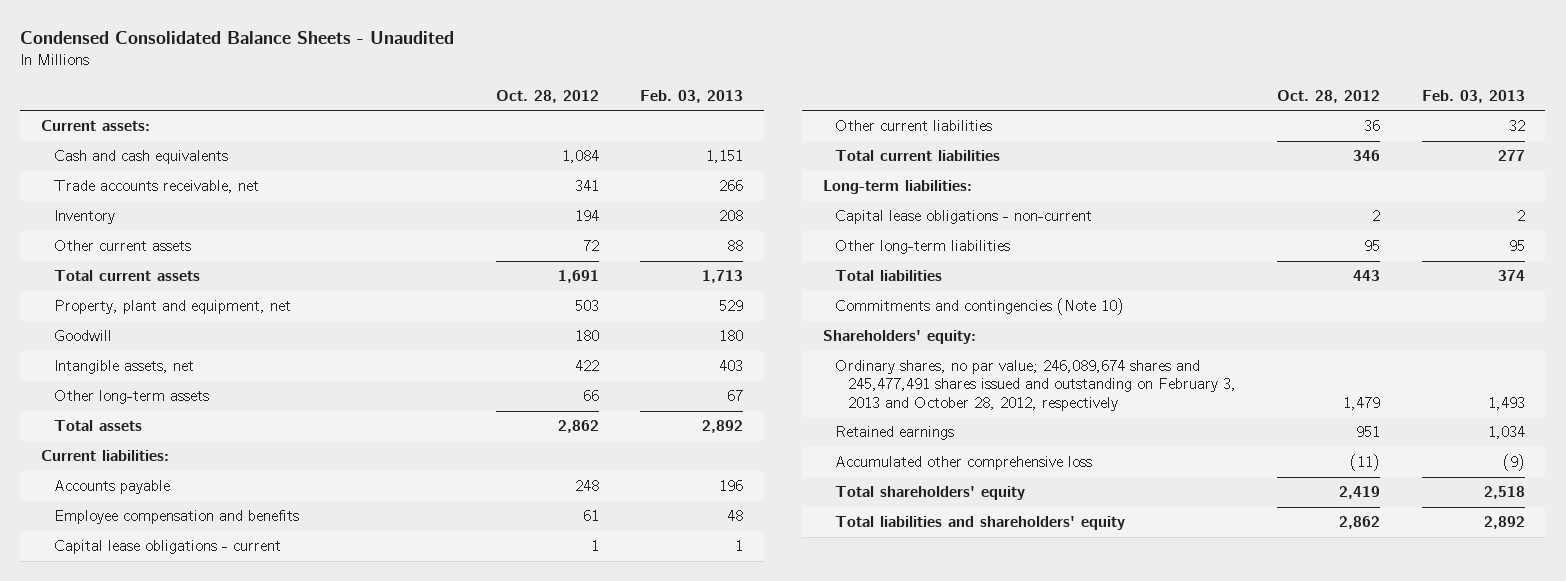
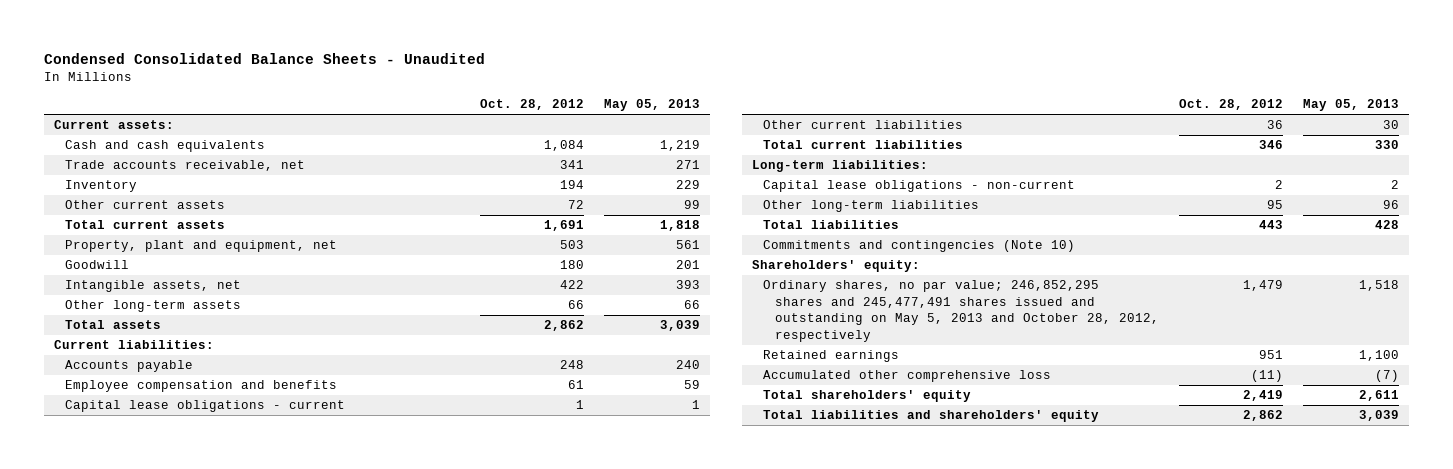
[640,89,744,103] Feb. 03, 2013 -> none
none -> [604,99,701,112] May 05, 2013
[835,360,1237,411] Ordinary shares, no par value; 246,089,674 shares and 245,477,491 shares issued and outstanding on February 3, 2013 and October 28, 2012, respectively -> [763,280,1159,342] Ordinary shares, no par value; 246,852,295 shares and 245,477,491 shares issued and outstanding on May 5, 2013 and October 28, 2012, respectively

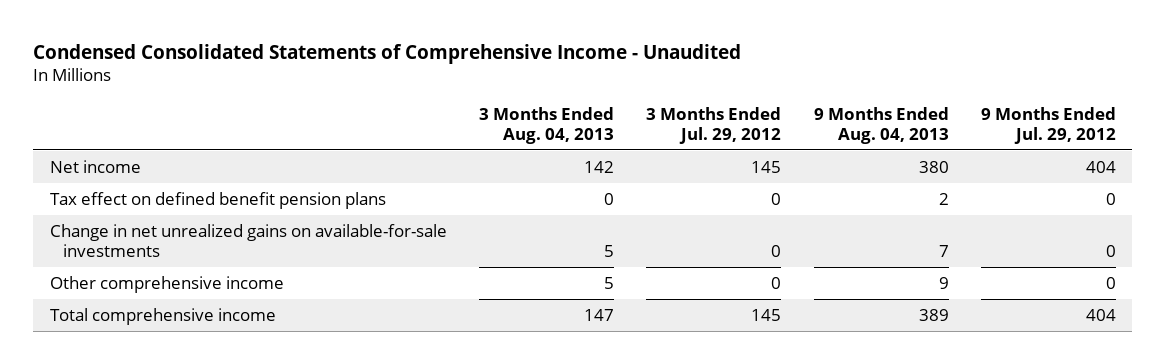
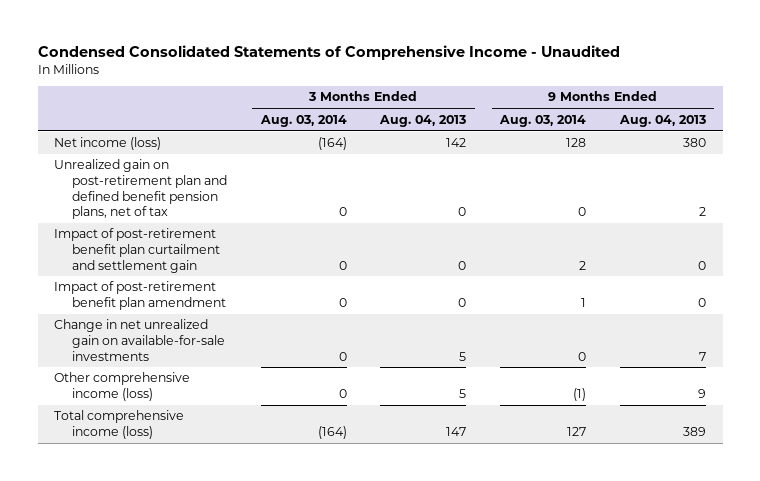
[646,106,782,144] 3 Months Ended Jul. 29, 2012 -> none
[981,106,1117,144] 9 Months Ended Jul. 29, 2012 -> none
none -> [259,114,347,127] Aug. 03, 2014
none -> [499,114,587,127] Aug. 03, 2014
[49,160,141,174] Net income -> [54,137,162,151] Net income (loss)
[49,192,386,210] Tax effect on defined benefit pension plans -> [54,159,227,220] Unrealized gain on post-retirement plan and defined benefit pension plans, net of tax
none -> [54,228,220,273] Impact of post-retirement benefit plan curtailment and settlement gain
none -> [54,281,226,311] Impact of post-retirement benefit plan amendment
[49,224,447,257] Change in net unrealized gains on available-for-sale investments -> [54,319,225,361] Change in net unrealized gain on available-for-sale investments
[49,276,284,294] Other comprehensive income -> [54,372,191,402] Other comprehensive income (loss)
[49,308,276,326] Total comprehensive income -> [54,410,185,440] Total comprehensive income (loss)

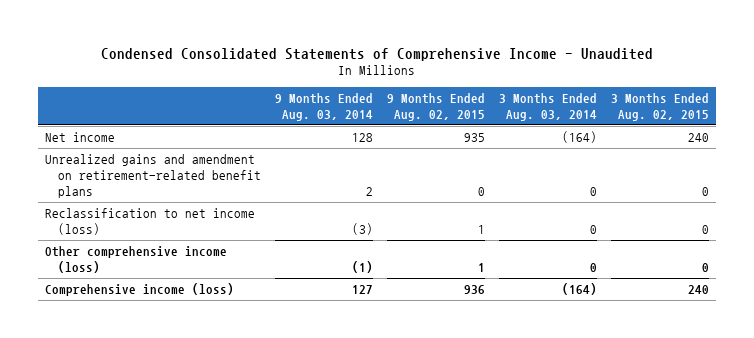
[379,114,467,127] Aug. 04, 2013 -> none
[618,114,706,127] Aug. 04, 2013 -> none
none -> [387,92,486,121] 9 Months Ended Aug. 02, 2015
none -> [611,92,710,121] 3 Months Ended Aug. 02, 2015
[54,159,227,220] Unrealized gain on post-retirement plan and defined benefit pension plans, net of tax -> none
[54,228,220,273] Impact of post-retirement benefit plan curtailment and settlement gain -> none
[54,319,225,361] Change in net unrealized gain on available-for-sale investments -> none
[54,137,162,151] Net income (loss) -> [45,131,116,142] Net income
[54,281,226,311] Impact of post-retirement benefit plan amendment -> [45,153,262,198] Unrealized gains and amendment on retirement-related benefit plans
[581,298,587,308] 1 -> [366,186,374,196] 2
none -> [45,207,256,235] Reclassification to net income (loss)
[54,410,185,440] Total comprehensive income (loss) -> [45,282,235,296] Comprehensive income (loss)

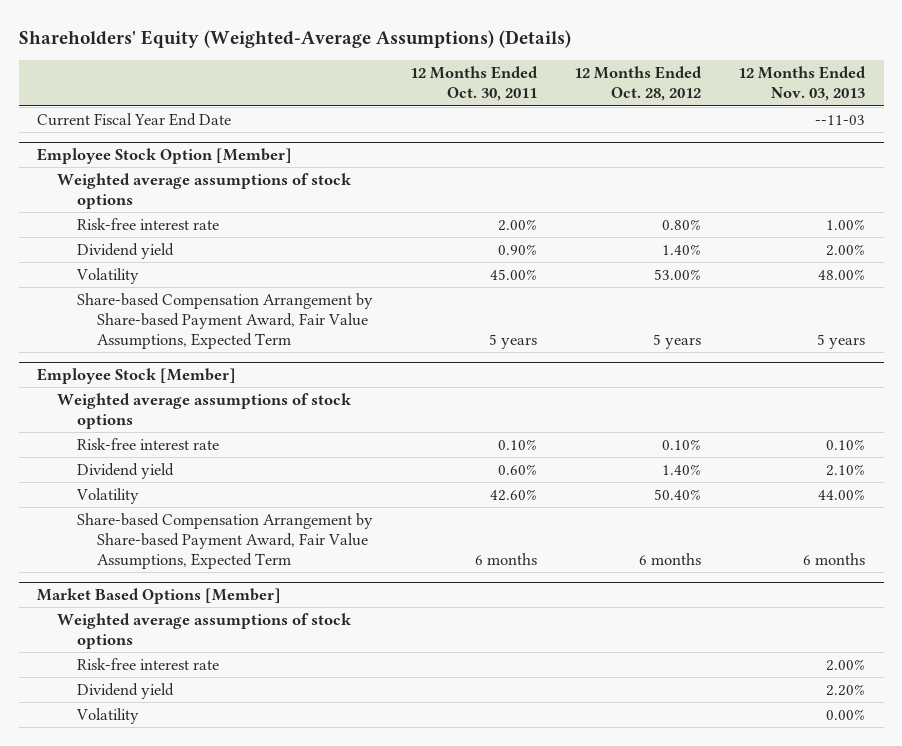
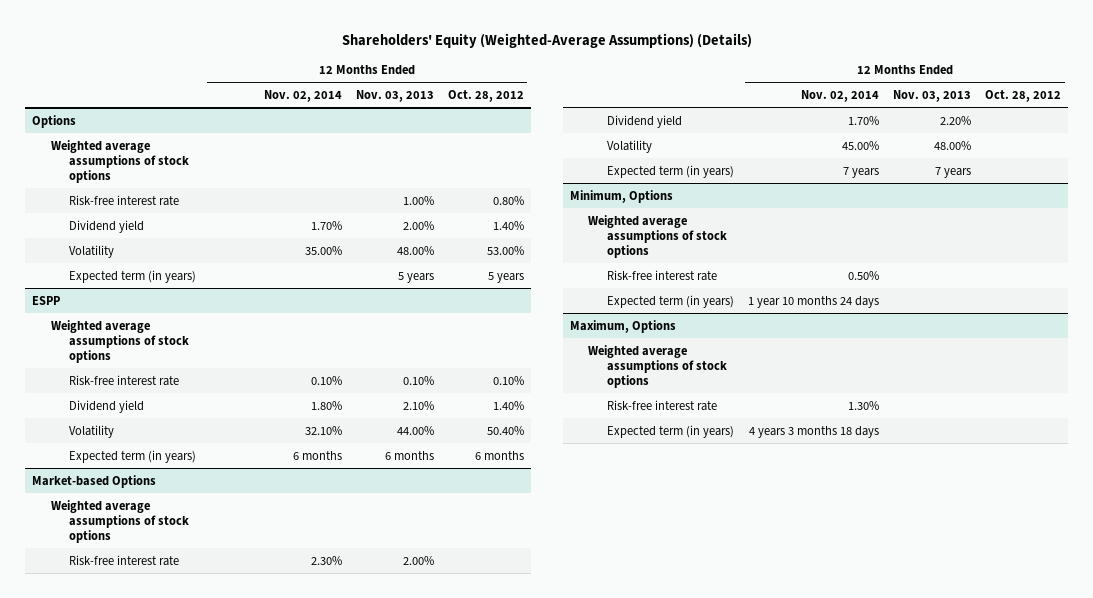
[409,66,538,102] 12 Months Ended Oct. 30, 2011 -> none
none -> [263,89,342,102] Nov. 02, 2014
[37,112,232,126] Current Fiscal Year End Date -> none
[37,147,293,164] Employee Stock Option [Member] -> none
none -> [31,114,76,128] Options
[37,367,237,384] Employee Stock [Member] -> none
[76,292,373,350] Share-based Compensation Arrangement by Share-based Payment Award, Fair Value Assumptions, Expected Term -> [69,269,197,283] Expected term (in years)
none -> [31,295,60,305] ESPP
[76,512,373,570] Share-based Compensation Arrangement by Share-based Payment Award, Fair Value Assumptions, Expected Term -> [69,449,197,463] Expected term (in years)
[37,587,282,604] Market Based Options [Member] -> [31,474,156,488] Market-based Options
[826,708,866,720] 0.00% -> [934,140,972,150] 48.00%
none -> [607,164,735,178] Expected term (in years)
none -> [569,189,673,203] Minimum, Options
none -> [588,214,728,259] Weighted average assumptions of stock options
none -> [607,269,718,281] Risk-free interest rate
none -> [607,294,735,308] Expected term (in years)
none -> [569,319,676,333] Maximum, Options
none -> [588,344,728,389] Weighted average assumptions of stock options
none -> [607,399,718,411] Risk-free interest rate
none -> [607,424,735,438] Expected term (in years)

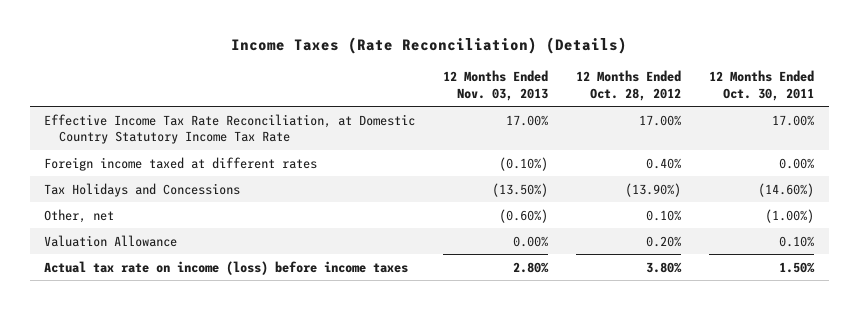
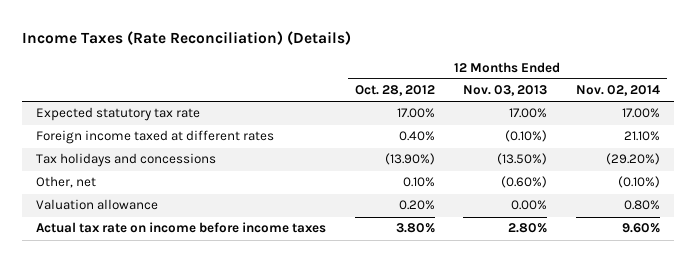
[709,70,815,101] 12 Months Ended Oct. 30, 2011 -> none
none -> [575,85,660,97] Nov. 02, 2014
[43,113,415,145] Effective Income Tax Rate Reconciliation, at Domestic Country Statutory Income Tax Rate -> [36,107,201,122] Expected statutory tax rate
[43,182,240,197] Tax Holidays and Concessions -> [36,153,217,168] Tax holidays and concessions
[43,234,177,247] Valuation Allowance -> [36,199,159,211] Valuation allowance
[43,260,408,275] Actual tax rate on income (loss) before income taxes -> [36,222,327,234] Actual tax rate on income before income taxes

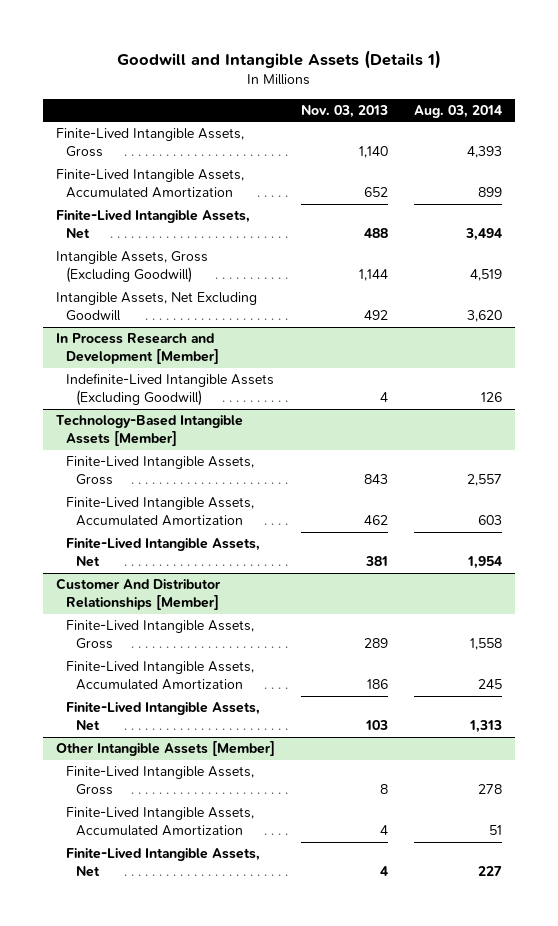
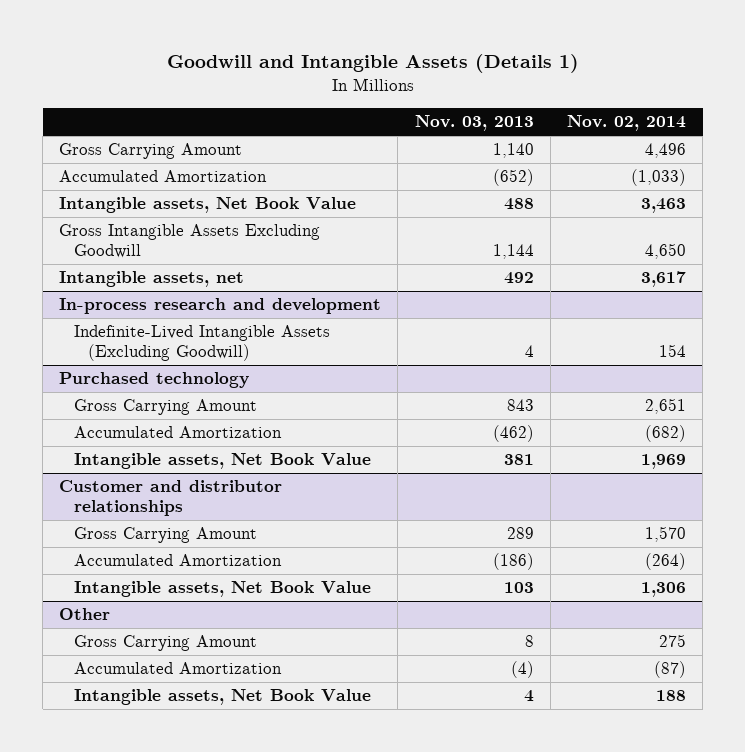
[414,104,503,118] Aug. 03, 2014 -> none
none -> [566,115,686,132] Nov. 02, 2014
[56,128,245,158] Finite-Lived Intangible Assets, Gross -> [59,143,243,160] Gross Carrying Amount
[56,169,245,199] Finite-Lived Intangible Assets, Accumulated Amortization -> [59,170,268,183] Accumulated Amortization
[364,187,389,198] 652 -> [492,169,534,187] (652)
[56,210,251,240] Finite-Lived Intangible Assets, Net -> [59,197,357,214] Intangible assets, Net Book Value
[56,251,209,284] Intangible Assets, Gross (Excluding Goodwill) -> [59,224,321,259] Gross Intangible Assets Excluding Goodwill
[56,292,258,322] Intangible Assets, Net Excluding Goodwill -> [59,271,245,288] Intangible assets, net
[56,333,220,365] In Process Research and Development [Member] -> [59,298,382,315] In-process research and development
[56,415,244,447] Technology-Based Intangible Assets [Member] -> none
[56,741,276,757] Other Intangible Assets [Member] -> none
none -> [59,372,250,389] Purchased technology
[66,456,255,486] Finite-Lived Intangible Assets, Gross -> [73,399,257,416] Gross Carrying Amount
[66,497,255,527] Finite-Lived Intangible Assets, Accumulated Amortization -> [73,426,282,439] Accumulated Amortization
[364,515,389,526] 462 -> [492,425,534,443] (462)
[66,538,261,568] Finite-Lived Intangible Assets, Net -> [73,453,371,470] Intangible assets, Net Book Value
[56,578,222,611] Customer And Distributor Relationships [Member] -> [59,480,283,517] Customer and distributor relationships
[66,620,255,650] Finite-Lived Intangible Assets, Gross -> [73,527,257,544] Gross Carrying Amount
[66,661,255,691] Finite-Lived Intangible Assets, Accumulated Amortization -> [73,554,282,567] Accumulated Amortization
[367,679,389,690] 186 -> [492,553,534,571] (186)
[66,702,261,732] Finite-Lived Intangible Assets, Net -> [73,581,371,598] Intangible assets, Net Book Value
none -> [59,608,111,621] Other
[66,766,255,796] Finite-Lived Intangible Assets, Gross -> [73,635,257,652] Gross Carrying Amount
[66,807,255,837] Finite-Lived Intangible Assets, Accumulated Amortization -> [73,662,282,675] Accumulated Amortization
[380,825,389,836] 4 -> [510,661,534,679] (4)
[66,848,261,878] Finite-Lived Intangible Assets, Net -> [73,689,371,706] Intangible assets, Net Book Value

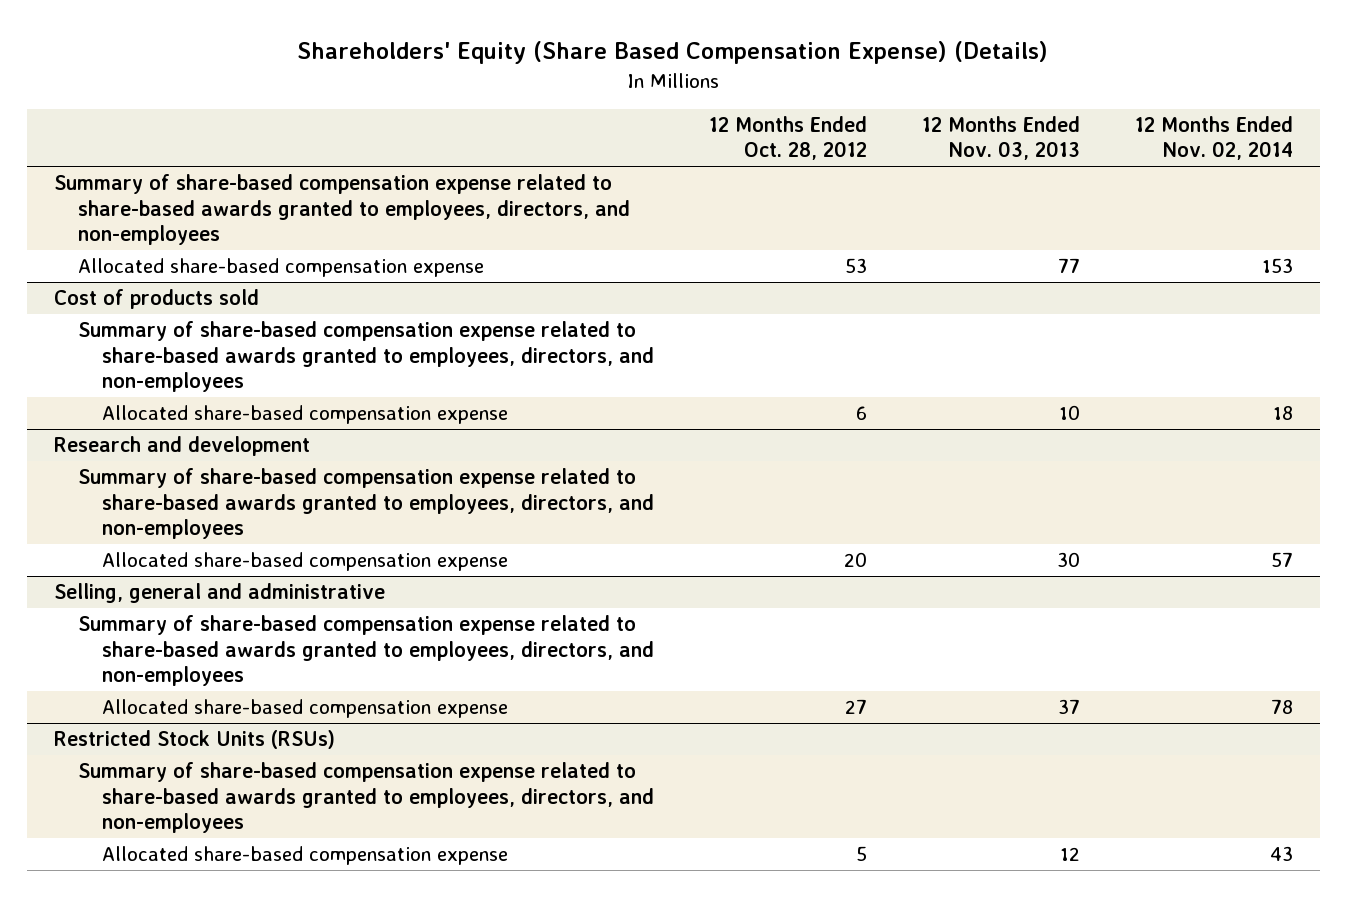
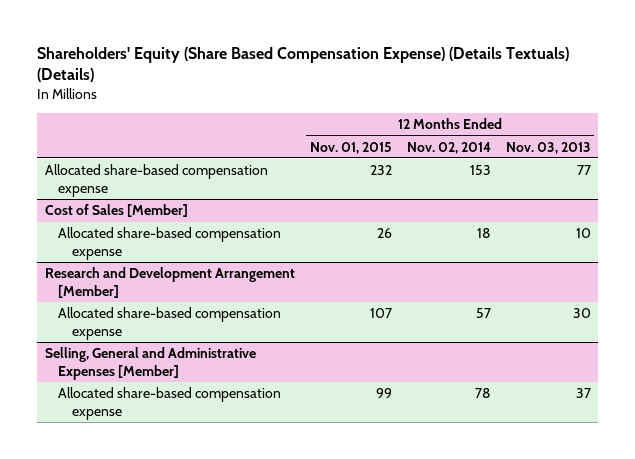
[297,41,1049,65] Shareholders' Equity (Share Based Compensation Expense) (Details) -> [37,46,570,83] Shareholders' Equity (Share Based Compensation Expense) (Details Textuals) (Details)
[708,115,867,161] 12 Months Ended Oct. 28, 2012 -> none
none -> [309,141,392,154] Nov. 01, 2015
[54,174,630,246] Summary of share-based compensation expense related to share-based awards granted to employees, directors, and non-employees -> none
[77,321,654,393] Summary of share-based compensation expense related to share-based awards granted to employees, directors, and non-employees -> none
[54,289,260,310] Cost of products sold -> [44,204,188,218] Cost of Sales [Member]
[77,468,654,540] Summary of share-based compensation expense related to share-based awards granted to employees, directors, and non-employees -> none
[54,436,311,457] Research and development -> [44,267,295,298] Research and Development Arrangement [Member]
[77,615,654,687] Summary of share-based compensation expense related to share-based awards granted to employees, directors, and non-employees -> none
[54,583,386,604] Selling, general and administrative -> [44,347,256,380] Selling, General and Administrative Expenses [Member]
[54,730,336,750] Restricted Stock Units (RSUs) -> none
[77,762,654,834] Summary of share-based compensation expense related to share-based awards granted to employees, directors, and non-employees -> none
[101,846,508,866] Allocated share-based compensation expense -> none

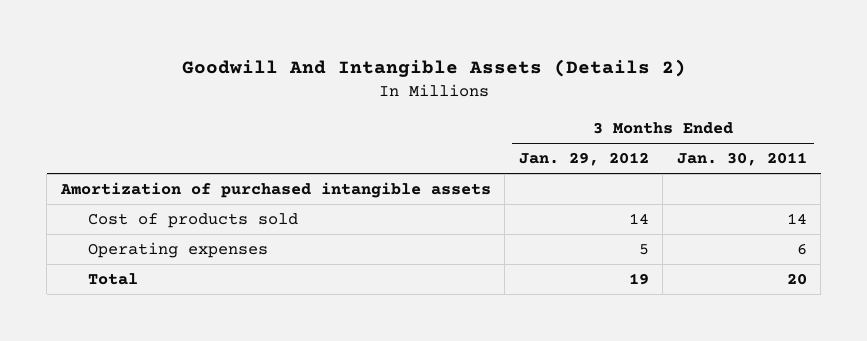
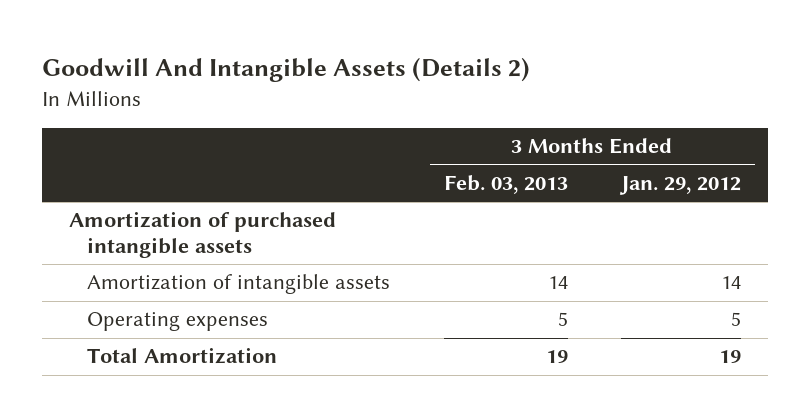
[676,152,807,167] Jan. 30, 2011 -> none
none -> [443,175,568,195] Feb. 03, 2013
[87,212,298,228] Cost of products sold -> [86,274,390,295] Amortization of intangible assets
[87,272,138,285] Total -> [86,347,277,365] Total Amortization

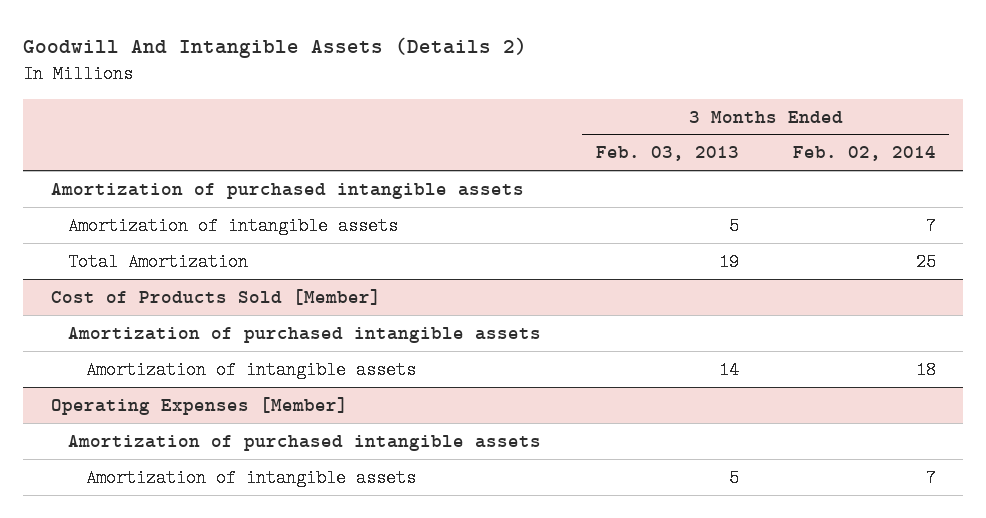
[619,176,742,196] Jan. 29, 2012 -> none
none -> [792,146,936,162] Feb. 02, 2014
[86,312,268,332] Operating expenses -> none
[547,276,568,290] 14 -> [728,216,739,235] 5
none -> [50,288,381,305] Cost of Products Sold [Member]
none -> [68,326,542,343] Amortization of purchased intangible assets
none -> [86,360,417,379] Amortization of intangible assets
none -> [50,396,348,415] Operating Expenses [Member]
none -> [68,434,542,451] Amortization of purchased intangible assets
none -> [86,468,417,487] Amortization of intangible assets

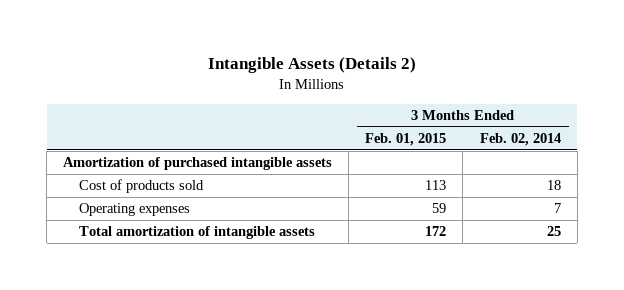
[23,37,528,59] Goodwill And Intangible Assets (Details 2) -> [207,57,416,74] Intangible Assets (Details 2)
[595,146,739,162] Feb. 03, 2013 -> none
none -> [365,132,447,146] Feb. 01, 2015
[50,288,381,305] Cost of Products Sold [Member] -> none
[68,326,542,343] Amortization of purchased intangible assets -> none
[86,360,417,379] Amortization of intangible assets -> none
[50,396,348,415] Operating Expenses [Member] -> none
[68,434,542,451] Amortization of purchased intangible assets -> none
[86,468,417,487] Amortization of intangible assets -> none
none -> [78,179,204,194] Cost of products sold
[68,216,399,235] Amortization of intangible assets -> [78,203,190,217] Operating expenses
[68,252,249,271] Total Amortization -> [78,226,315,240] Total amortization of intangible assets

